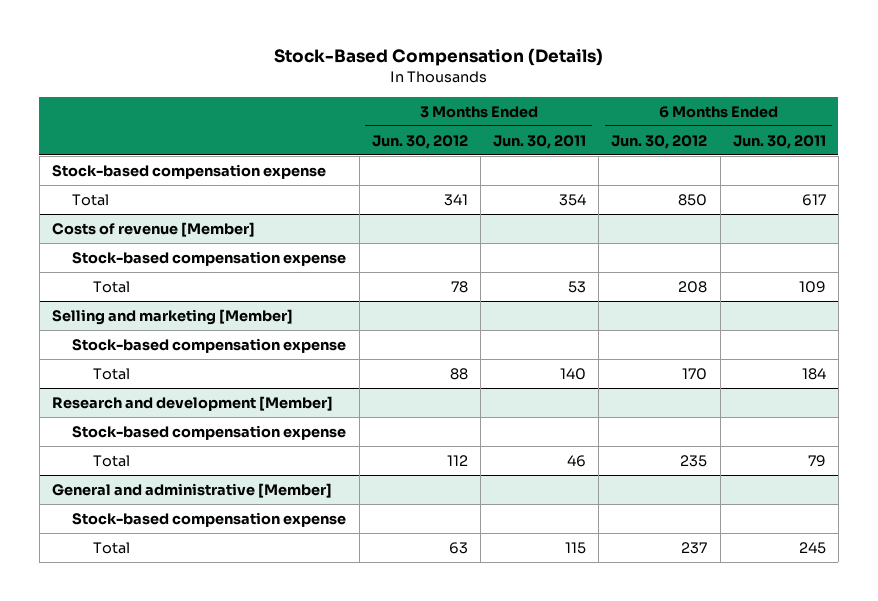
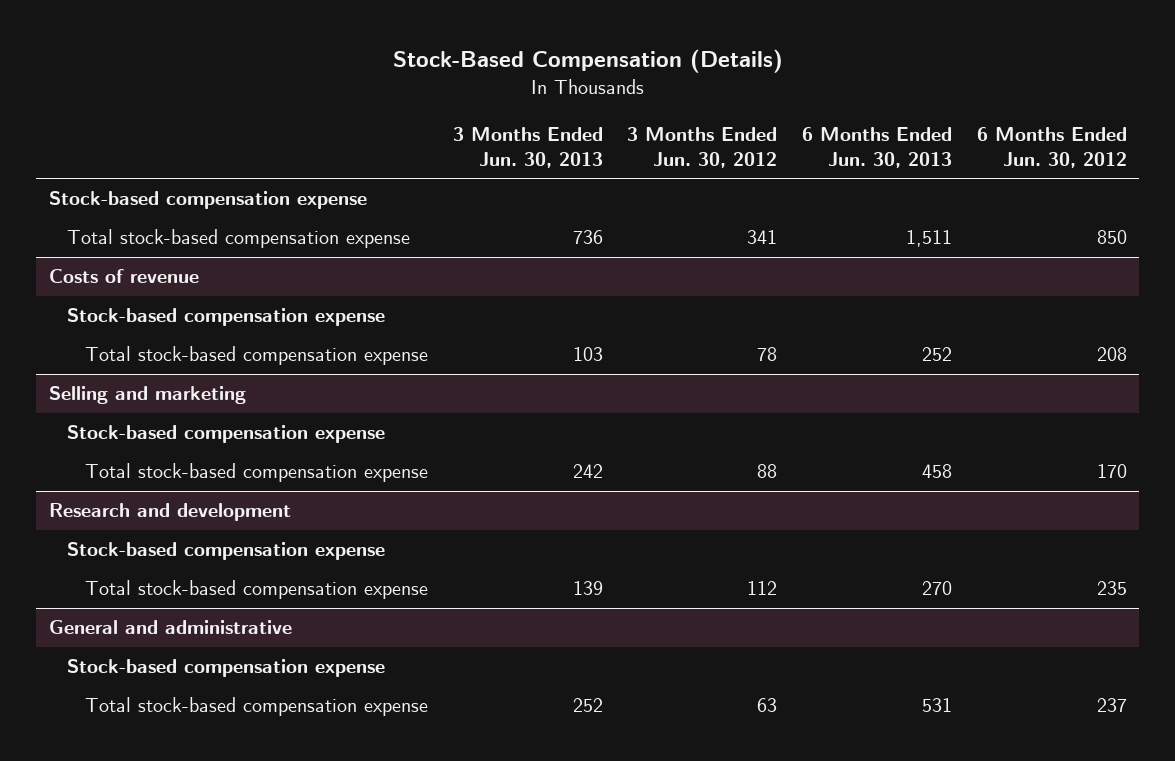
[493,134,587,149] Jun. 30, 2011 -> none
[732,134,826,149] Jun. 30, 2011 -> none
none -> [452,126,603,169] 3 Months Ended Jun. 30, 2013
none -> [802,126,953,169] 6 Months Ended Jun. 30, 2013
[72,193,110,206] Total -> [67,229,411,249] Total stock-based compensation expense
[52,221,256,237] Costs of revenue [Member] -> [48,269,199,284] Costs of revenue
[92,280,130,293] Total -> [85,346,429,366] Total stock-based compensation expense
[52,308,294,325] Selling and marketing [Member] -> [48,386,246,405] Selling and marketing
[92,367,130,380] Total -> [85,463,429,483] Total stock-based compensation expense
[52,395,334,411] Research and development [Member] -> [48,503,291,522] Research and development
[92,454,130,467] Total -> [85,580,429,600] Total stock-based compensation expense
[52,482,333,498] General and administrative [Member] -> [48,620,292,635] General and administrative
[92,541,130,554] Total -> [85,697,429,717] Total stock-based compensation expense

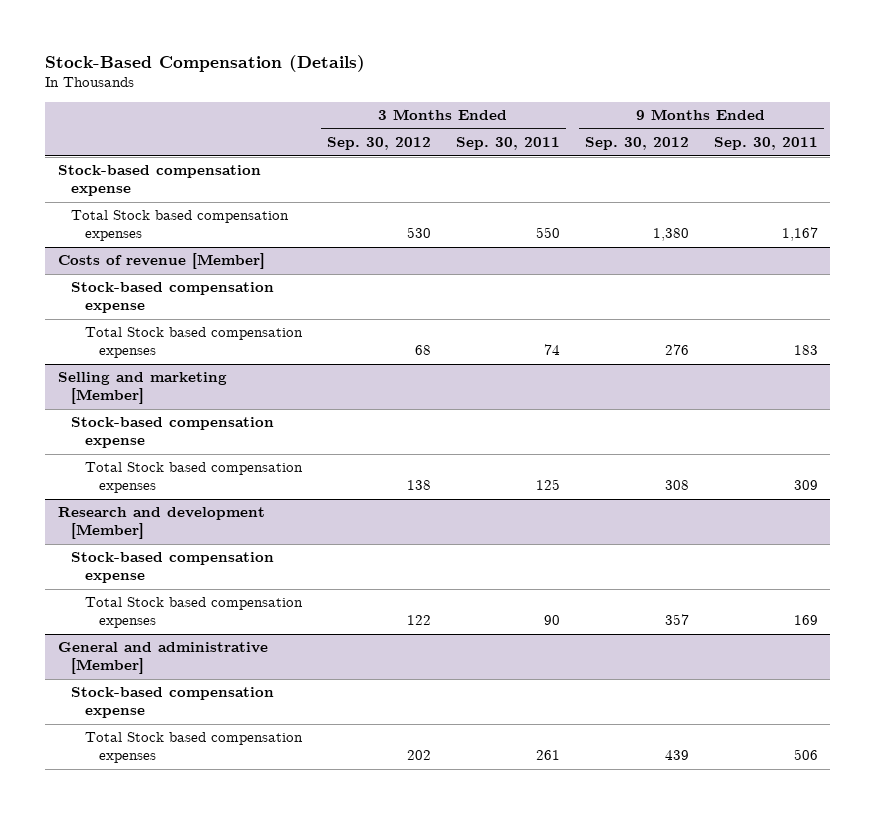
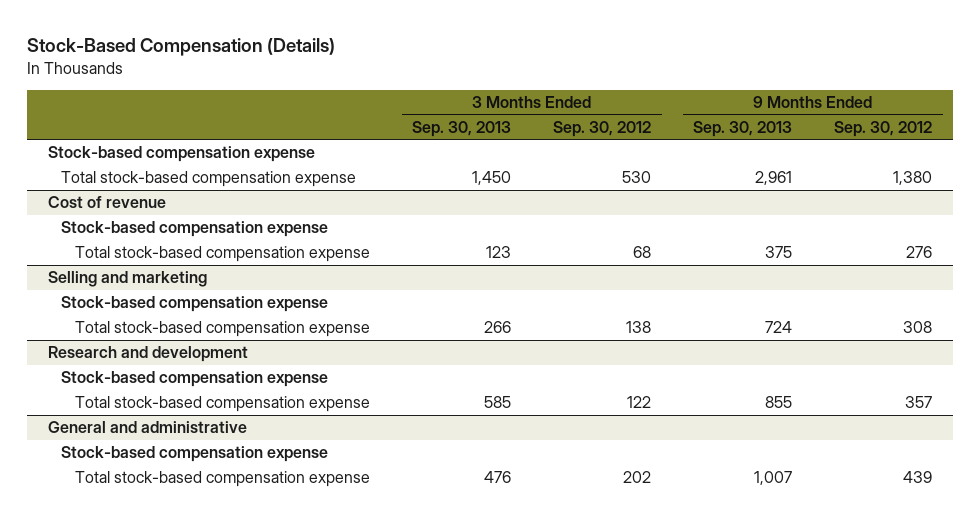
[455,137,560,151] Sep. 30, 2011 -> none
[713,137,818,151] Sep. 30, 2011 -> none
none -> [412,120,512,137] Sep. 30, 2013
none -> [693,120,793,137] Sep. 30, 2013
[71,210,290,242] Total Stock based compensation expenses -> [61,171,357,188] Total stock-based compensation expense
[57,253,265,270] Costs of revenue [Member] -> [47,196,166,209] Cost of revenue
[84,327,303,359] Total Stock based compensation expenses -> [75,246,371,263] Total stock-based compensation expense
[57,372,227,405] Selling and marketing [Member] -> [47,271,207,288] Selling and marketing
[84,462,303,494] Total Stock based compensation expenses -> [75,321,371,338] Total stock-based compensation expense
[57,507,265,540] Research and development [Member] -> [47,346,248,363] Research and development
[84,597,303,629] Total Stock based compensation expenses -> [75,396,371,413] Total stock-based compensation expense
[57,642,268,675] General and administrative [Member] -> [47,421,247,434] General and administrative
[84,732,303,764] Total Stock based compensation expenses -> [75,471,371,488] Total stock-based compensation expense

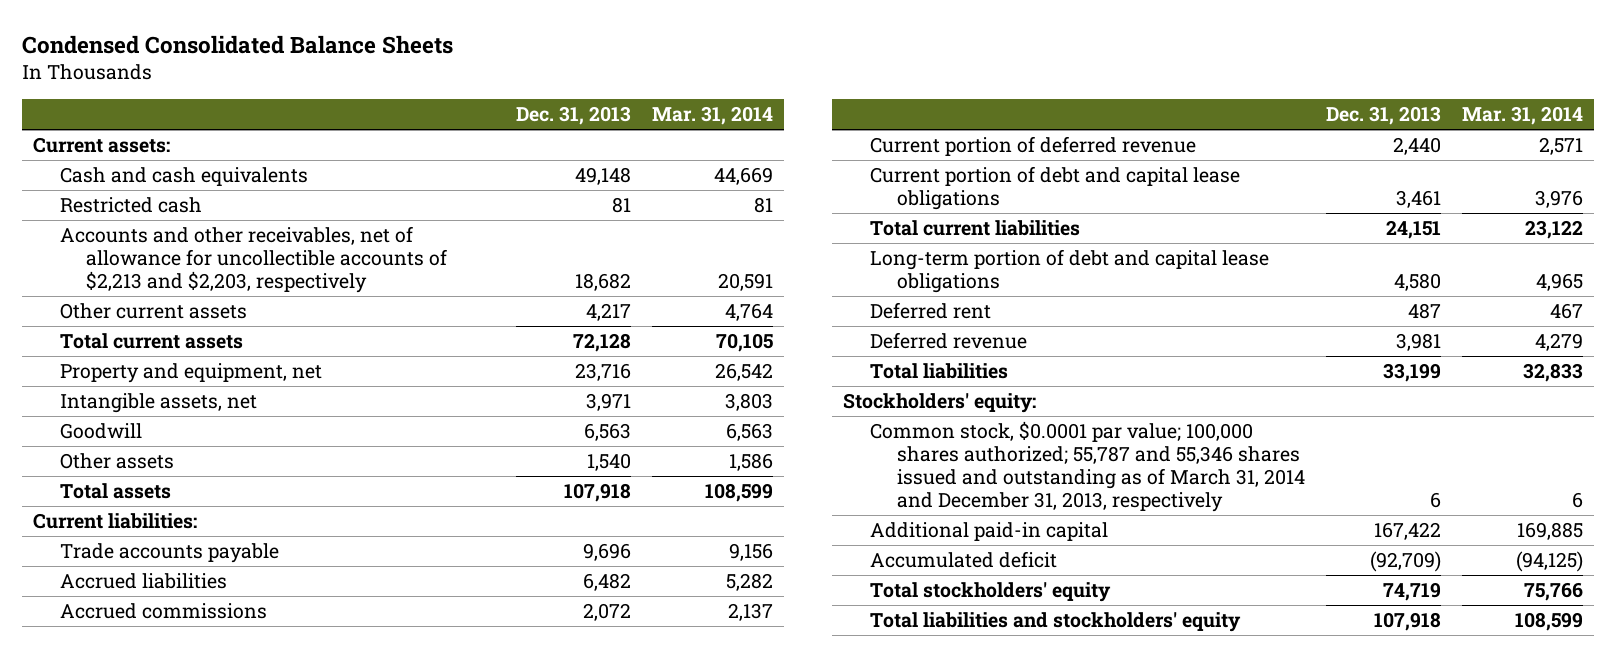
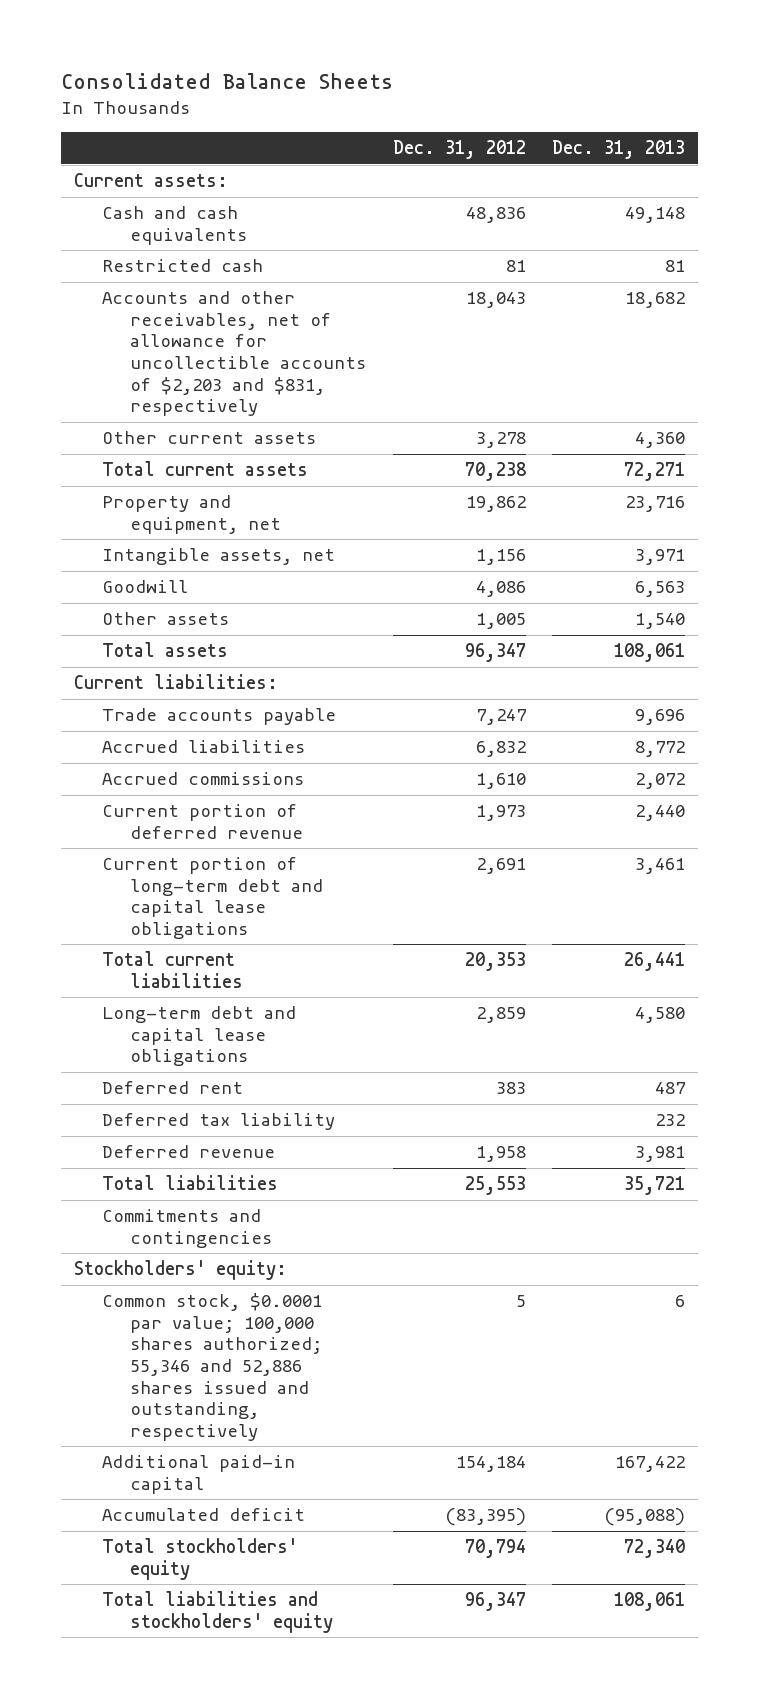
[22,34,454,54] Condensed Consolidated Balance Sheets -> [60,73,393,90] Consolidated Balance Sheets
[651,105,773,125] Mar. 31, 2014 -> none
none -> [392,140,526,160] Dec. 31, 2012
[59,226,448,293] Accounts and other receivables, net of allowance for uncollectible accounts of $2,213 and $2,203, respectively -> [102,291,367,417] Accounts and other receivables, net of allowance for uncollectible accounts of $2,203 and $831, respectively
[585,303,631,322] 4,217 -> [634,432,685,449] 4,360
[572,333,631,353] 72,128 -> [623,462,685,482] 72,271
[563,483,631,503] 107,918 -> [613,643,685,663] 108,061
[582,573,631,592] 6,482 -> [634,741,685,758] 8,772
[869,166,1240,211] Current portion of debt and capital lease obligations -> [102,857,324,939] Current portion of long-term debt and capital lease obligations
[1385,220,1441,240] 24,151 -> [623,952,685,972] 26,441
[869,249,1269,294] Long-term portion of debt and capital lease obligations -> [102,1006,297,1067] Long-term debt and capital lease obligations
none -> [102,1113,336,1131] Deferred tax liability
[1382,363,1441,383] 33,199 -> [623,1176,685,1196] 35,721
none -> [102,1209,273,1248] Commitments and contingencies
[869,421,1305,512] Common stock, $0.0001 par value; 100,000 shares authorized; 55,787 and 55,346 shares issued and outstanding as of March 31, 2014 and December 31, 2013, respectively -> [102,1293,323,1441] Common stock, $0.0001 par value; 100,000 shares authorized; 55,346 and 52,886 shares issued and outstanding, respectively
[1369,551,1441,573] (92,709) -> [603,1508,685,1527] (95,088)
[1382,582,1441,602] 74,719 -> [623,1539,685,1559] 72,340
[1373,612,1441,632] 107,918 -> [613,1592,685,1612] 108,061

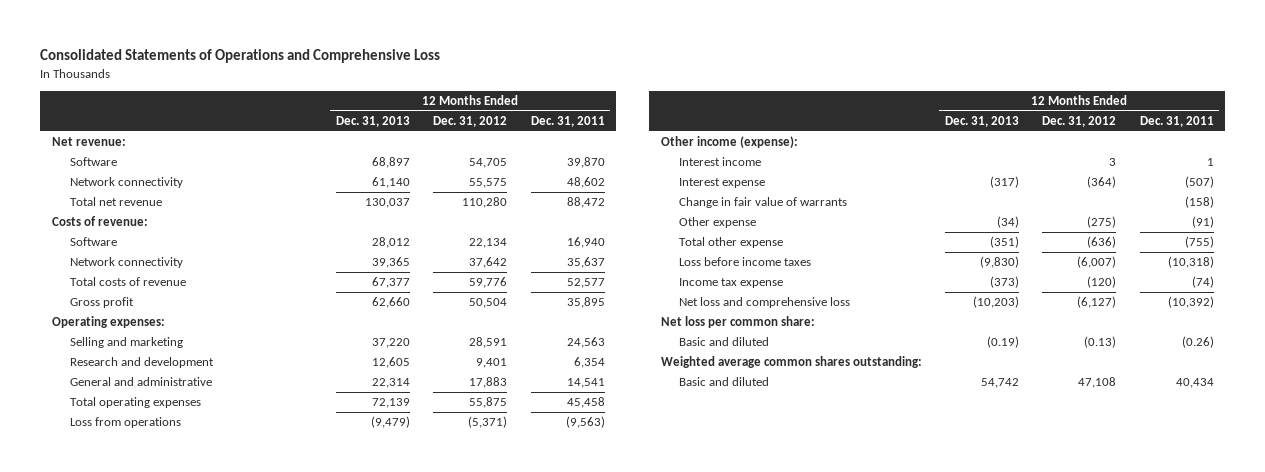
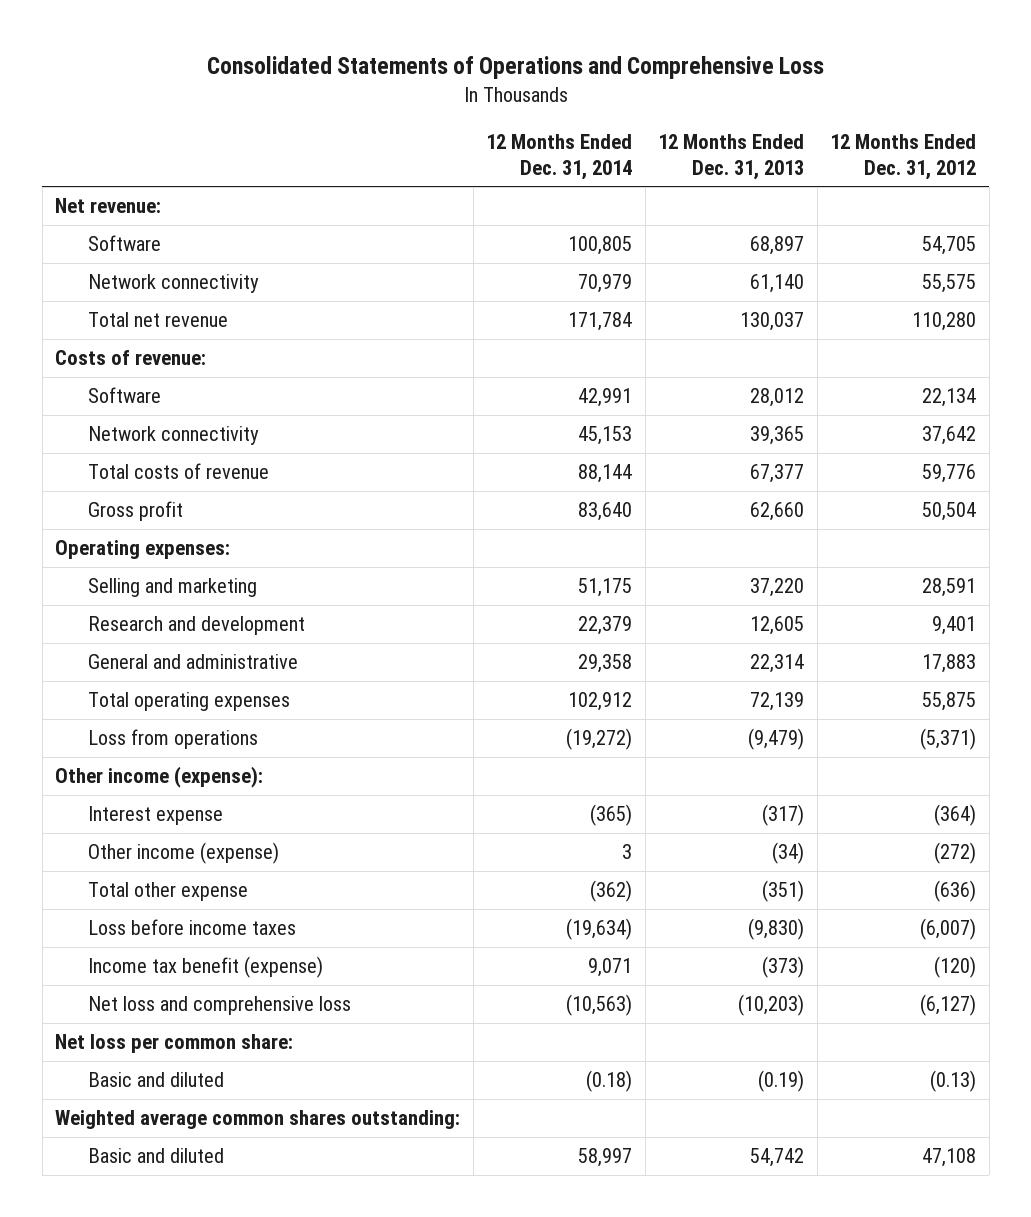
[530,116,605,128] Dec. 31, 2011 -> none
none -> [486,133,633,180] 12 Months Ended Dec. 31, 2014
[679,157,762,167] Interest income -> none
[679,197,848,209] Change in fair value of warrants -> none
[679,217,757,229] Other expense -> [87,842,279,865] Other income (expense)
[1087,216,1117,229] (275) -> [934,842,977,865] (272)
[679,278,784,289] Income tax expense -> [87,956,323,979] Income tax benefit (expense)

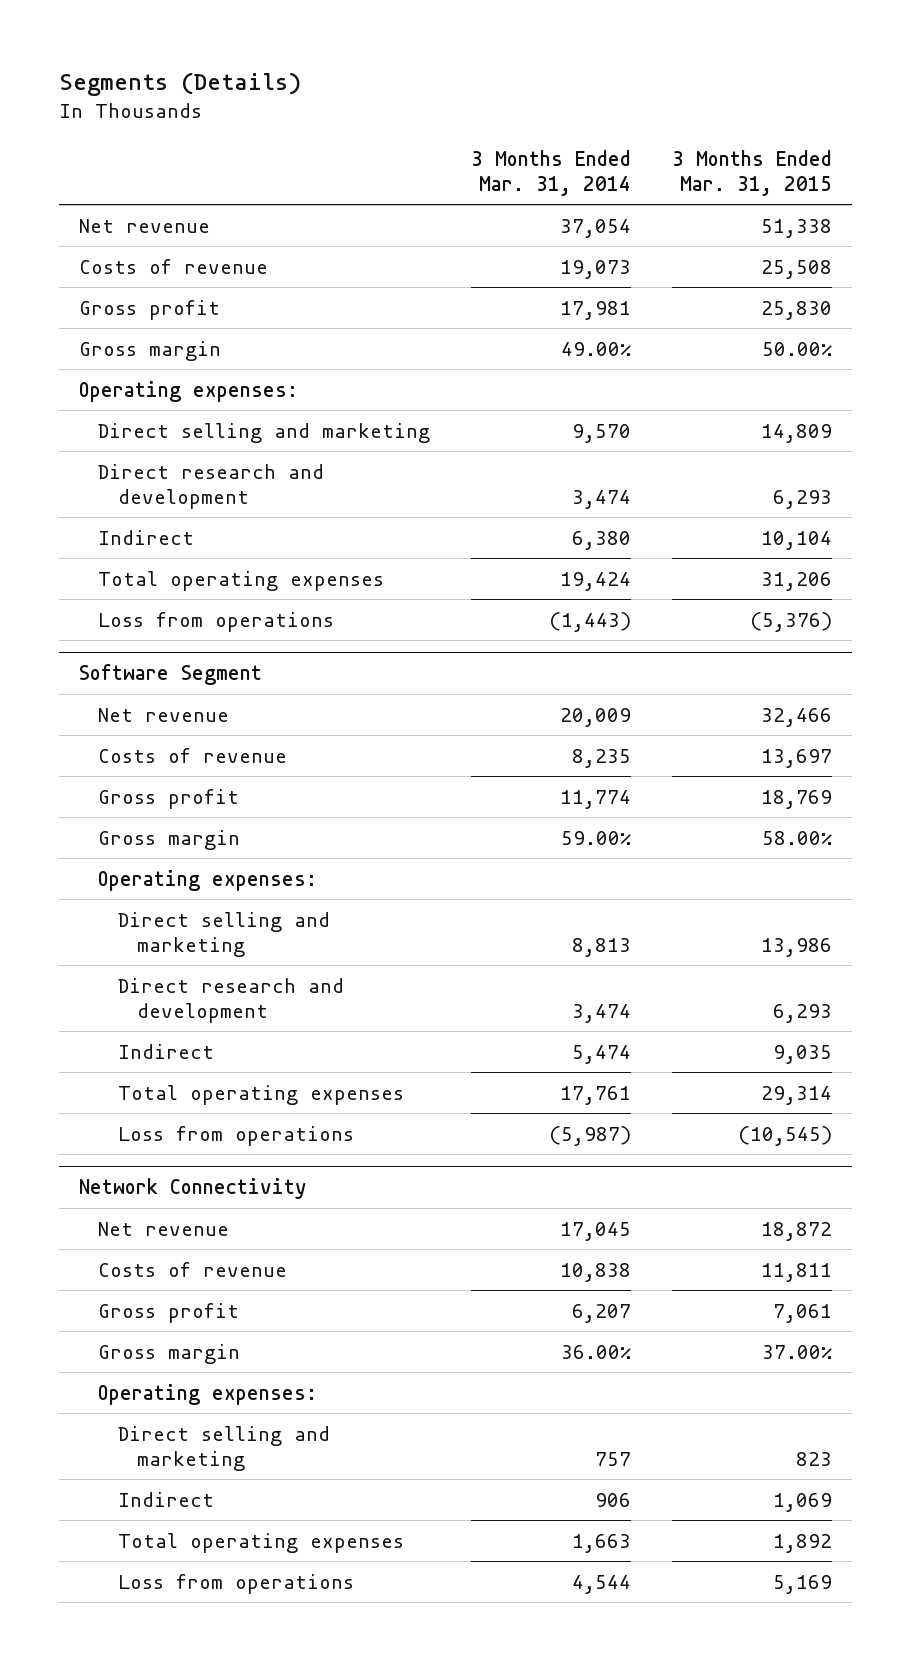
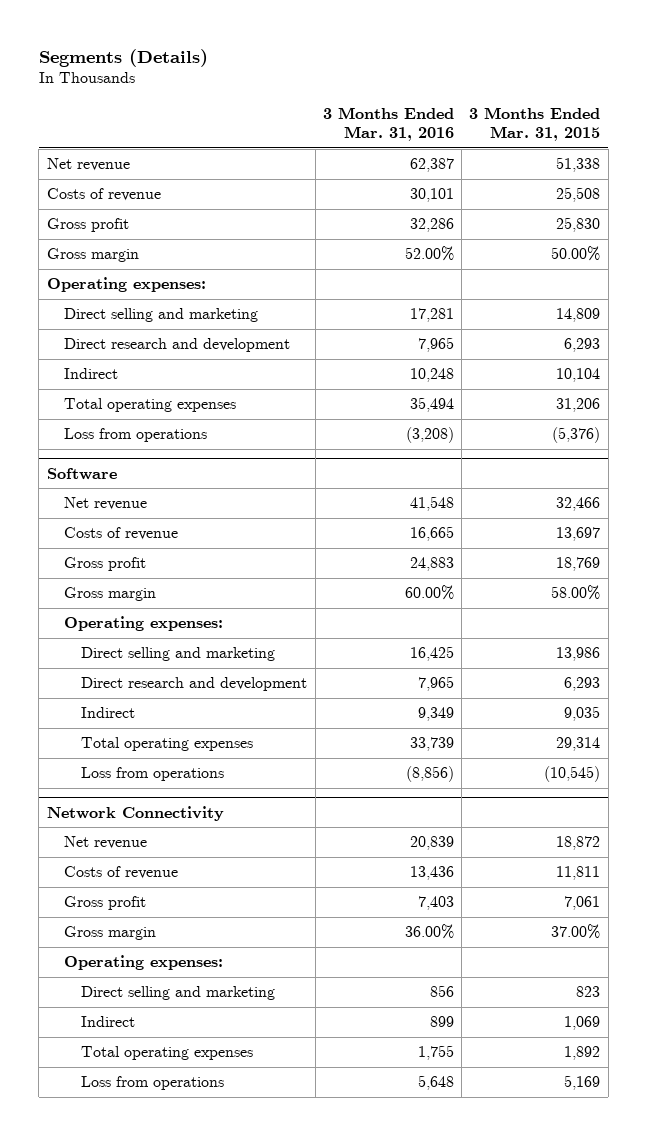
[471,149,632,196] 3 Months Ended Mar. 31, 2014 -> none
none -> [322,106,454,141] 3 Months Ended Mar. 31, 2016
[79,664,263,686] Software Segment -> [46,467,117,480] Software

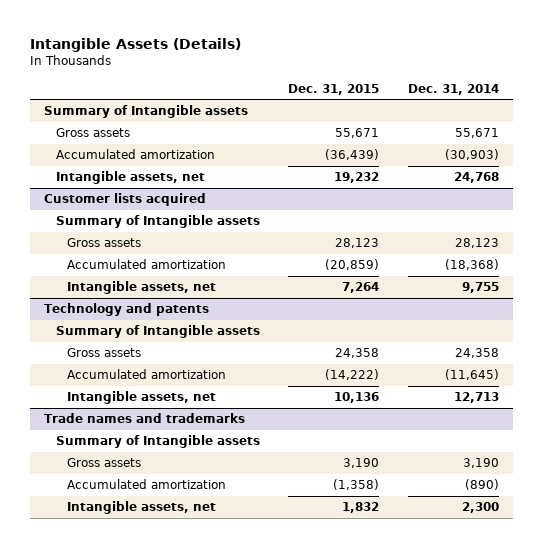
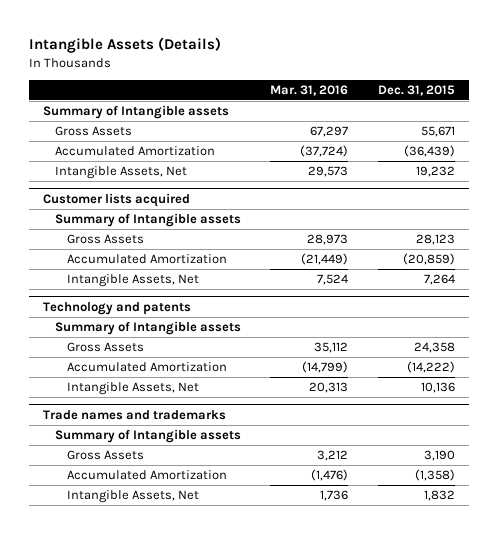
[407,83,499,95] Dec. 31, 2014 -> none
none -> [270,84,349,96] Mar. 31, 2016
[55,128,130,138] Gross assets -> [55,126,133,137] Gross Assets
[55,149,215,160] Accumulated amortization -> [55,146,216,157] Accumulated Amortization
[55,171,205,185] Intangible assets, net -> [55,166,188,180] Intangible Assets, Net
[67,238,142,248] Gross assets -> [66,234,144,245] Gross Assets
[67,259,227,270] Accumulated amortization -> [66,254,227,265] Accumulated Amortization
[67,281,217,295] Intangible assets, net -> [66,274,199,288] Intangible Assets, Net
[67,348,142,358] Gross assets -> [66,342,144,353] Gross Assets
[67,369,227,380] Accumulated amortization -> [66,362,227,373] Accumulated Amortization
[67,391,217,405] Intangible assets, net -> [66,382,199,396] Intangible Assets, Net
[67,458,142,468] Gross assets -> [66,450,144,461] Gross Assets
[67,479,227,490] Accumulated amortization -> [66,470,227,481] Accumulated Amortization
[67,501,217,515] Intangible assets, net -> [66,490,199,504] Intangible Assets, Net

